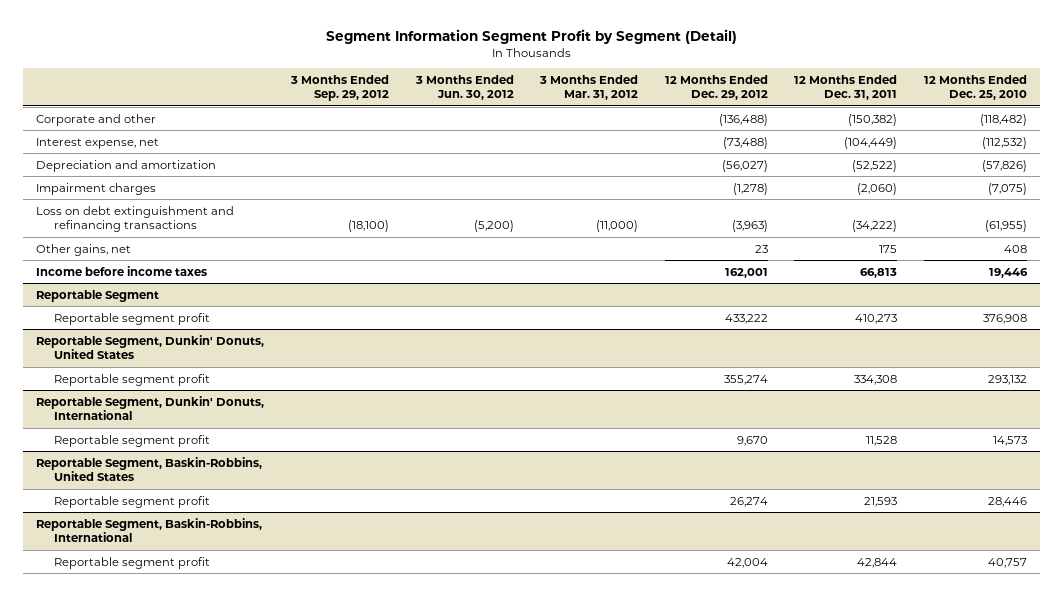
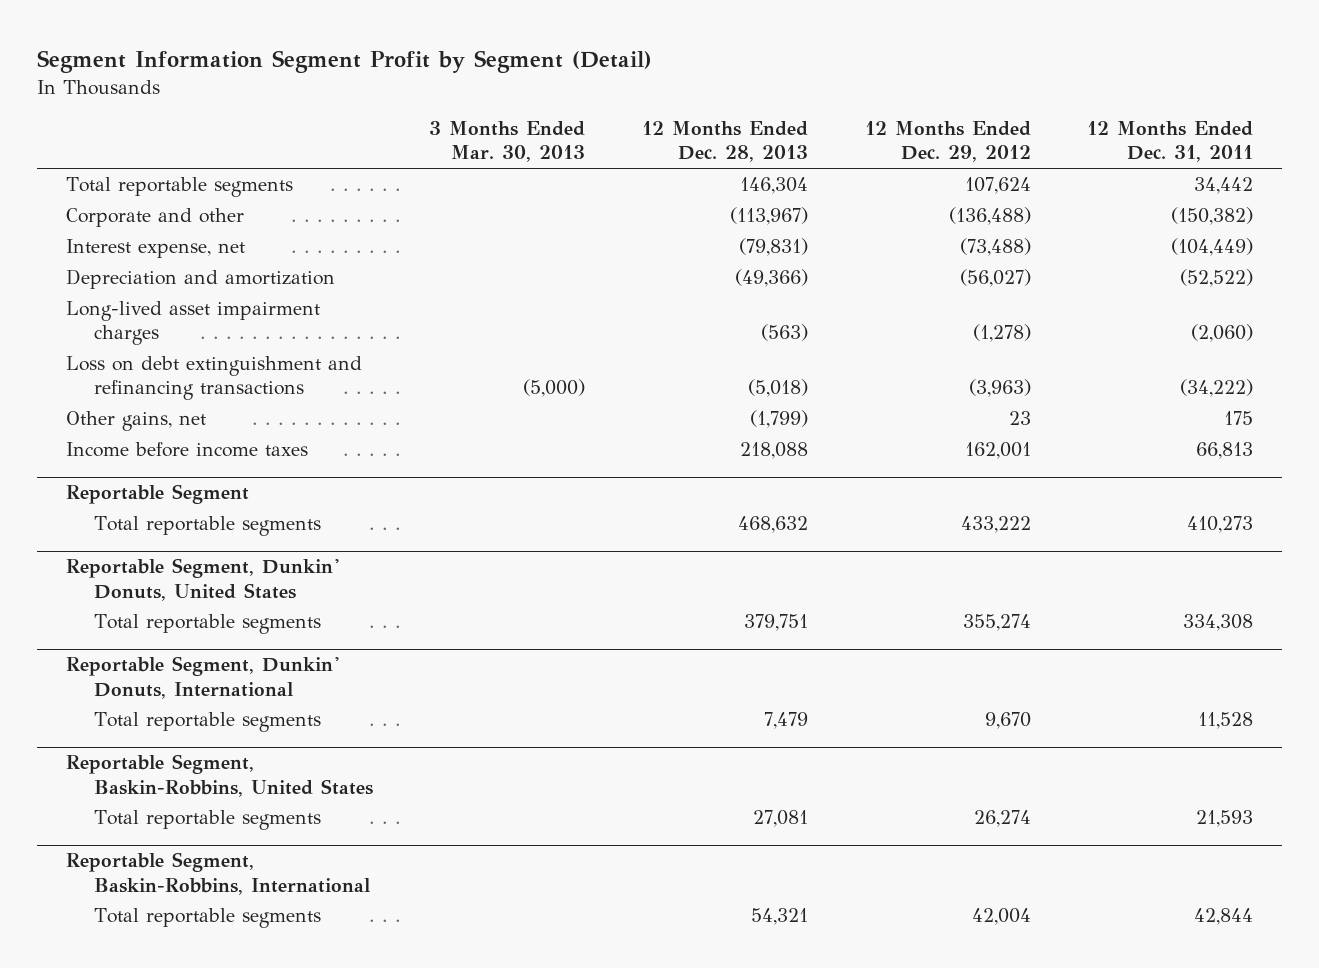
[290,74,390,102] 3 Months Ended Sep. 29, 2012 -> none
[414,74,514,101] 3 Months Ended Jun. 30, 2012 -> none
[539,74,639,101] 3 Months Ended Mar. 31, 2012 -> none
[924,74,1028,101] 12 Months Ended Dec. 25, 2010 -> none
none -> [429,121,586,163] 3 Months Ended Mar. 30, 2013
none -> [641,121,808,163] 12 Months Ended Dec. 28, 2013
none -> [65,177,293,198] Total reportable segments
[36,182,157,195] Impairment charges -> [65,301,320,346] Long-lived asset impairment charges
[53,312,210,325] Reportable segment profit -> [93,516,321,537] Total reportable segments
[53,373,210,386] Reportable segment profit -> [93,614,321,635] Total reportable segments
[53,434,210,447] Reportable segment profit -> [93,712,321,733] Total reportable segments
[53,495,210,508] Reportable segment profit -> [93,810,321,831] Total reportable segments
[53,556,210,569] Reportable segment profit -> [93,908,321,929] Total reportable segments

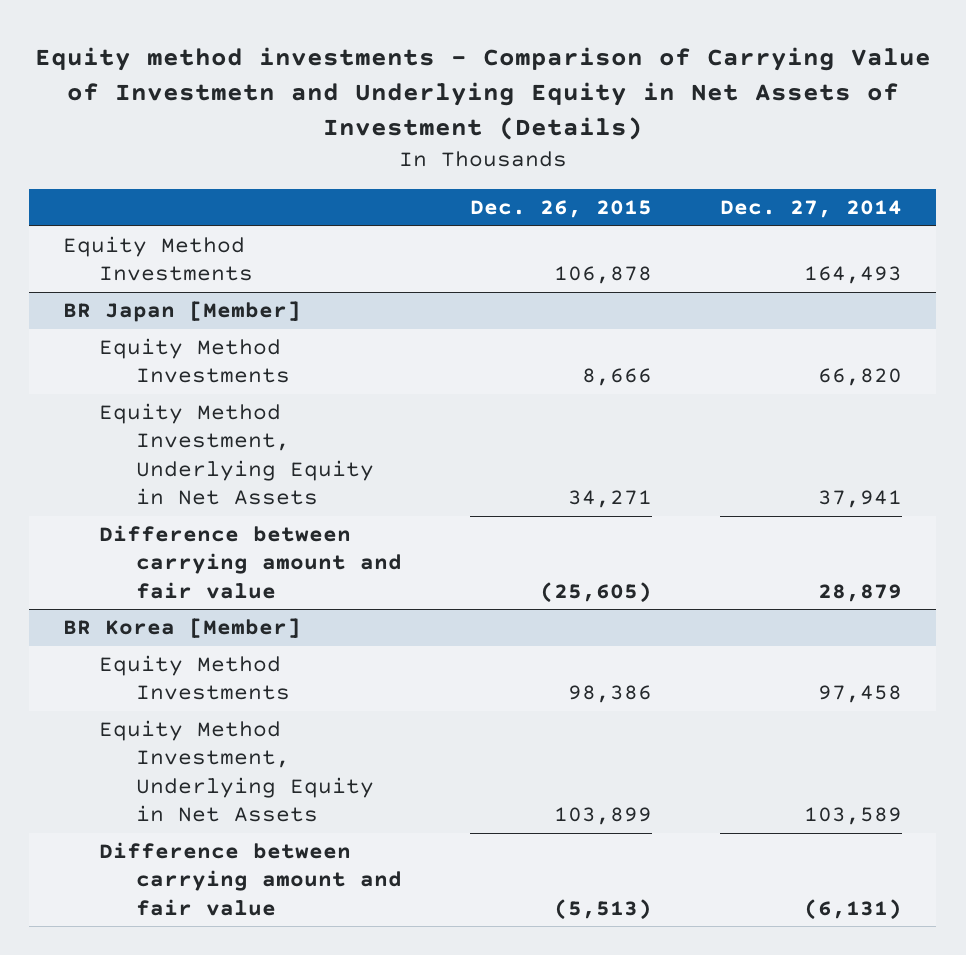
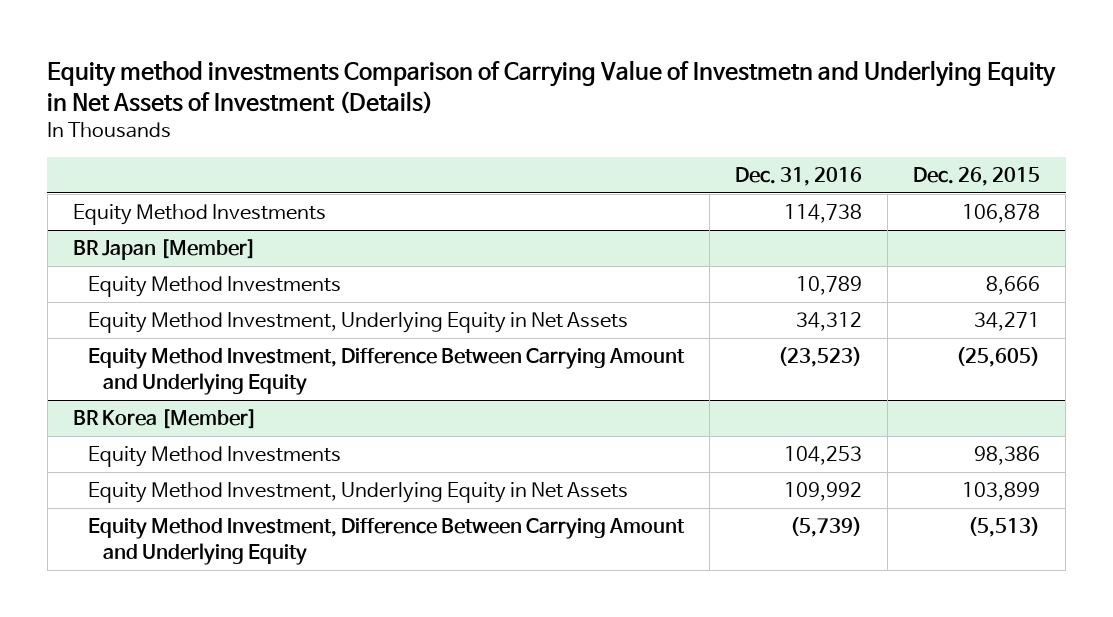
[34,46,931,141] Equity method investments - Comparison of Carrying Value of Investmetn and Underlying Equity in Net Assets of Investment (Details) -> [47,59,1057,114] Equity method investments Comparison of Carrying Value of Investmetn and Underlying Equity in Net Assets of Investment (Details)
[720,200,903,219] Dec. 27, 2014 -> none
none -> [735,167,863,187] Dec. 31, 2016
[99,525,402,599] Difference between carrying amount and fair value -> [88,348,686,396] Equity Method Investment, Difference Between Carrying Amount and Underlying Equity
[99,842,402,916] Difference between carrying amount and fair value -> [88,518,686,566] Equity Method Investment, Difference Between Carrying Amount and Underlying Equity

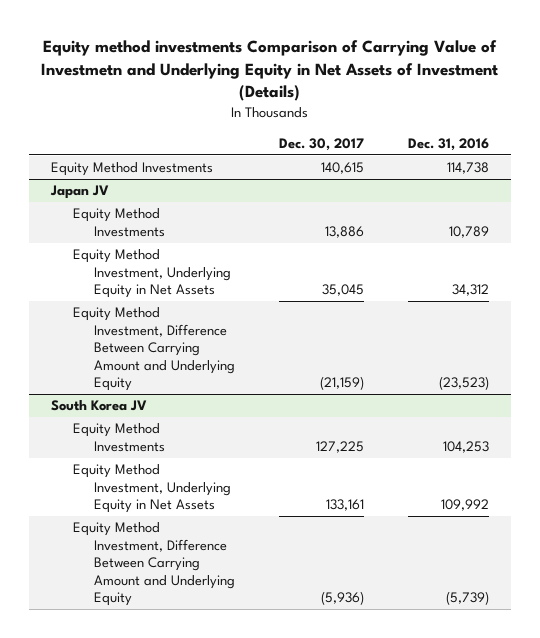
[913,167,1041,187] Dec. 26, 2015 -> none
none -> [278,138,364,152] Dec. 30, 2017
[72,239,256,261] BR Japan [Member] -> [49,185,109,200] Japan JV
[72,409,257,430] BR Korea [Member] -> [50,400,147,412] South Korea JV

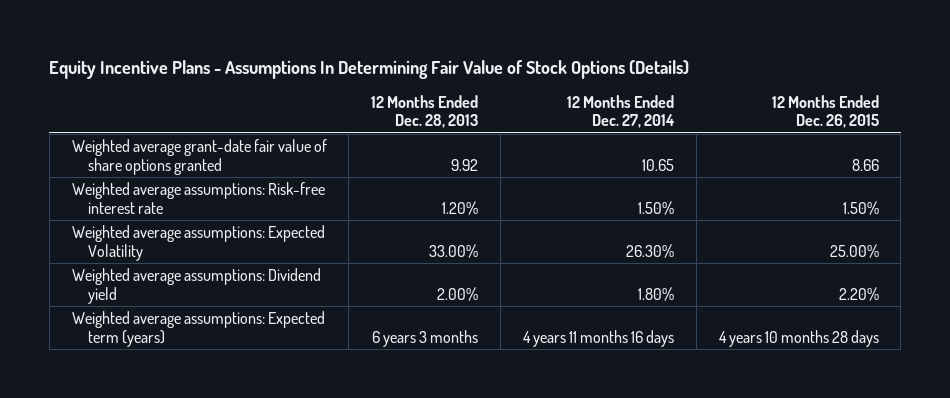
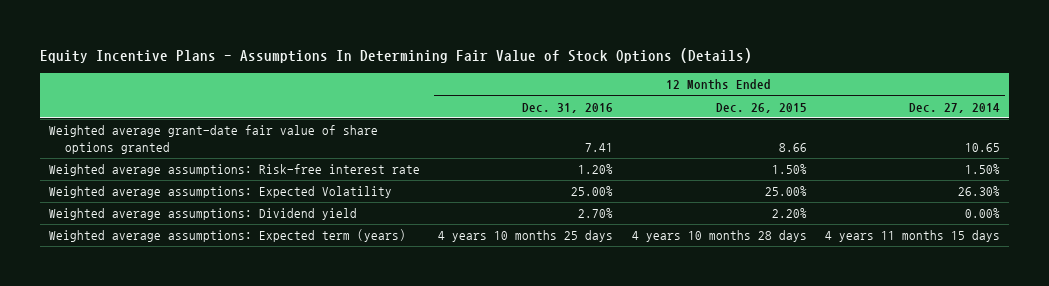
[371,94,479,129] 12 Months Ended Dec. 28, 2013 -> none
none -> [522,102,614,113] Dec. 31, 2016
[637,286,674,301] 1.80% -> [964,208,1000,219] 0.00%
[522,329,674,347] 4 years 11 months 16 days -> [824,230,1000,243] 4 years 11 months 15 days

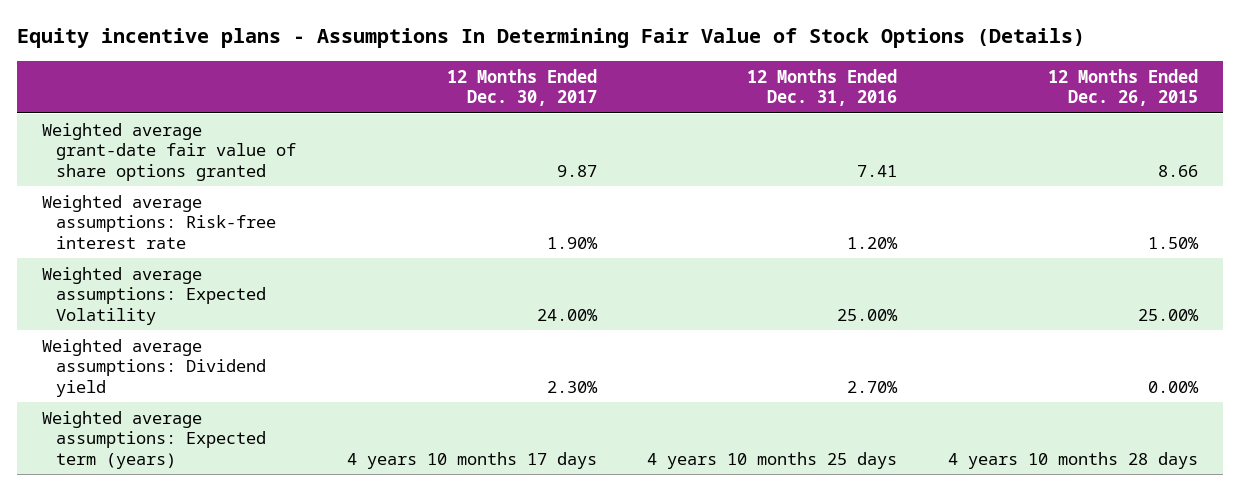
[40,48,753,64] Equity Incentive Plans - Assumptions In Determining Fair Value of Stock Options (Details) -> [16,28,1085,49] Equity incentive plans - Assumptions In Determining Fair Value of Stock Options (Details)
[908,102,1000,113] Dec. 27, 2014 -> none
none -> [446,68,597,107] 12 Months Ended Dec. 30, 2017
[771,208,807,219] 2.20% -> [1147,380,1199,393] 0.00%

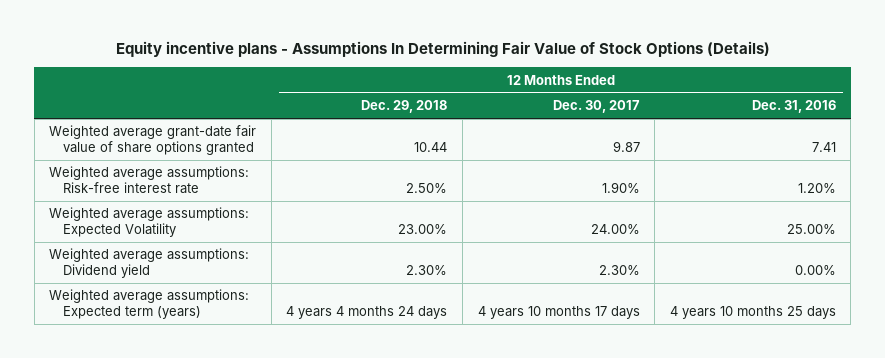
[1047,68,1198,107] 12 Months Ended Dec. 26, 2015 -> none
none -> [361,100,448,114] Dec. 29, 2018
[847,380,899,393] 2.70% -> [794,264,836,275] 0.00%

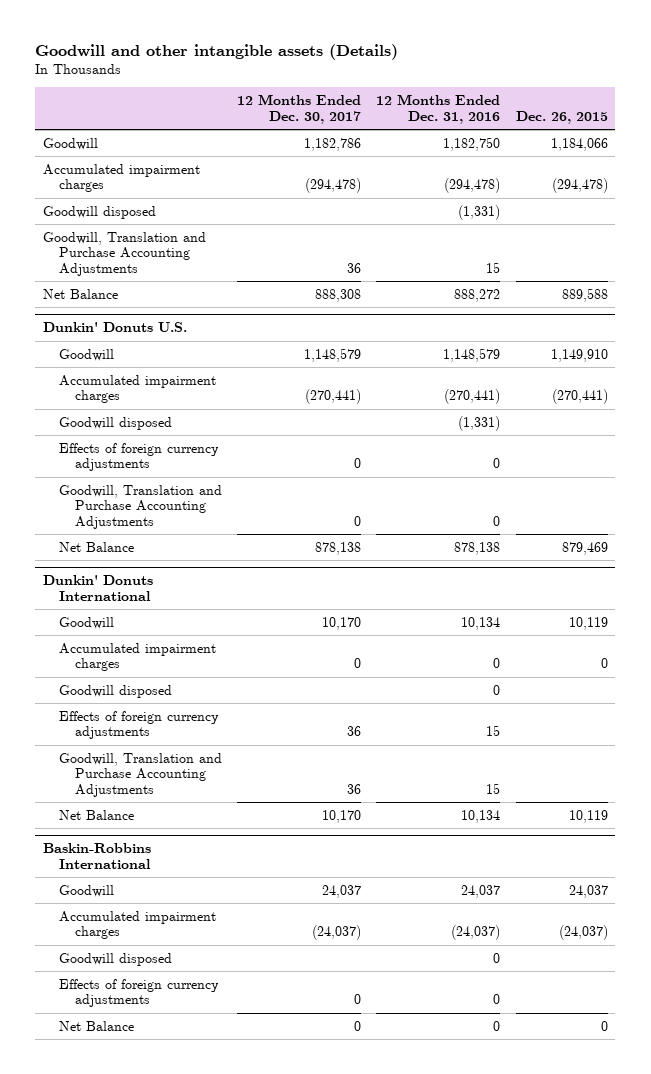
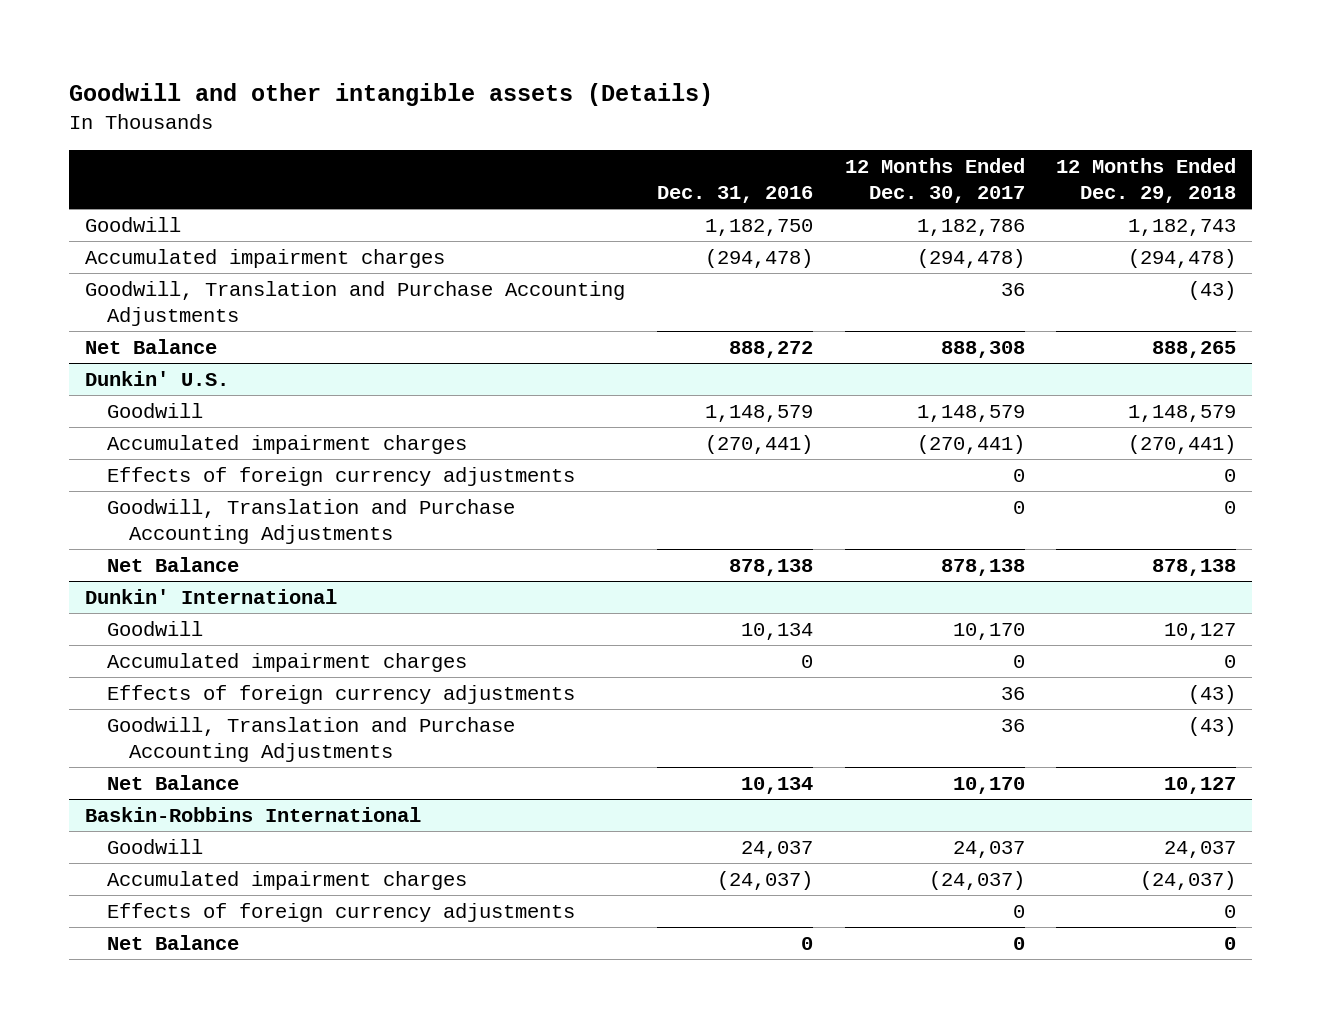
[376,94,501,124] 12 Months Ended Dec. 31, 2016 -> none
[515,110,608,124] Dec. 26, 2015 -> none
none -> [656,185,813,203] Dec. 31, 2016
none -> [1056,157,1237,203] 12 Months Ended Dec. 29, 2018
[42,205,156,219] Goodwill disposed -> none
[42,322,187,333] Dunkin' Donuts U.S. -> [85,370,230,386] Dunkin' U.S.
[59,416,173,430] Goodwill disposed -> none
[42,575,153,601] Dunkin' Donuts International -> [85,588,338,604] Dunkin' International
[59,684,173,698] Goodwill disposed -> none
[59,952,173,966] Goodwill disposed -> none

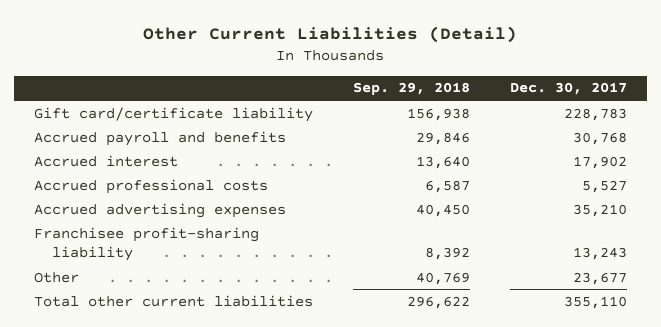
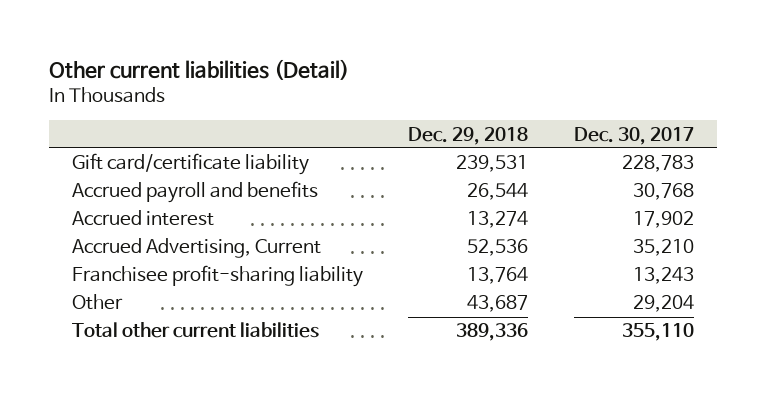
[143,25,518,43] Other Current Liabilities (Detail) -> [48,59,349,81] Other current liabilities (Detail)
[352,82,470,96] Sep. 29, 2018 -> none
none -> [408,126,529,145] Dec. 29, 2018
[34,178,269,194] Accrued professional costs -> none
[34,202,287,218] Accrued advertising expenses -> [71,238,321,259] Accrued Advertising, Current
[572,271,627,285] 23,677 -> [633,295,695,313] 29,204

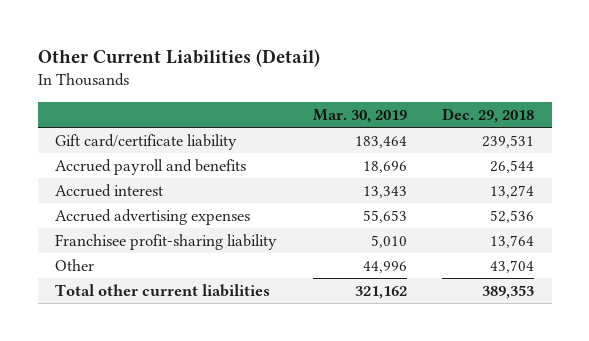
[48,59,349,81] Other current liabilities (Detail) -> [37,49,320,68] Other Current Liabilities (Detail)
[574,126,695,145] Dec. 30, 2017 -> none
none -> [312,109,407,124] Mar. 30, 2019
[71,238,321,259] Accrued Advertising, Current -> [55,209,251,226] Accrued advertising expenses
[467,295,529,313] 43,687 -> [490,260,535,274] 43,704
[456,323,529,342] 389,336 -> [482,285,535,300] 389,353

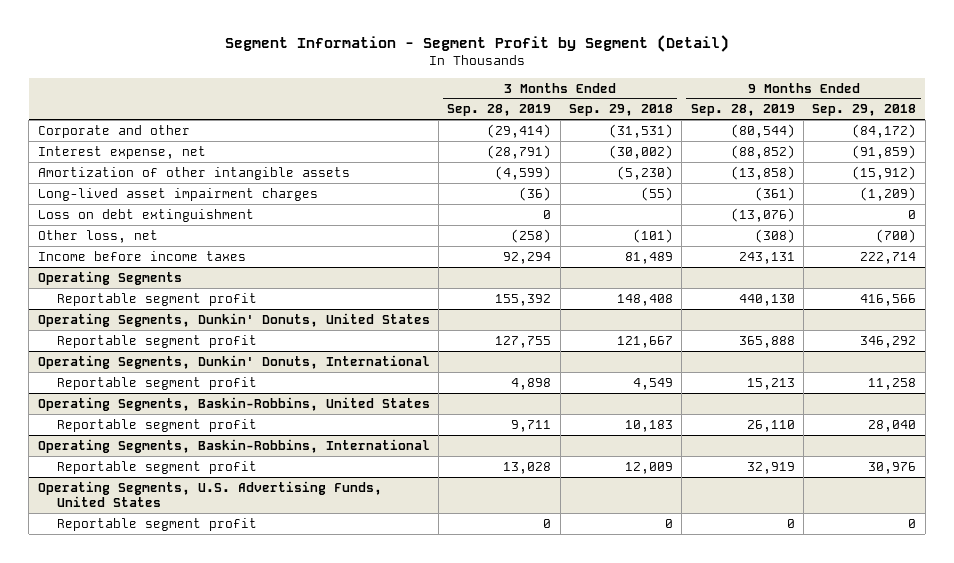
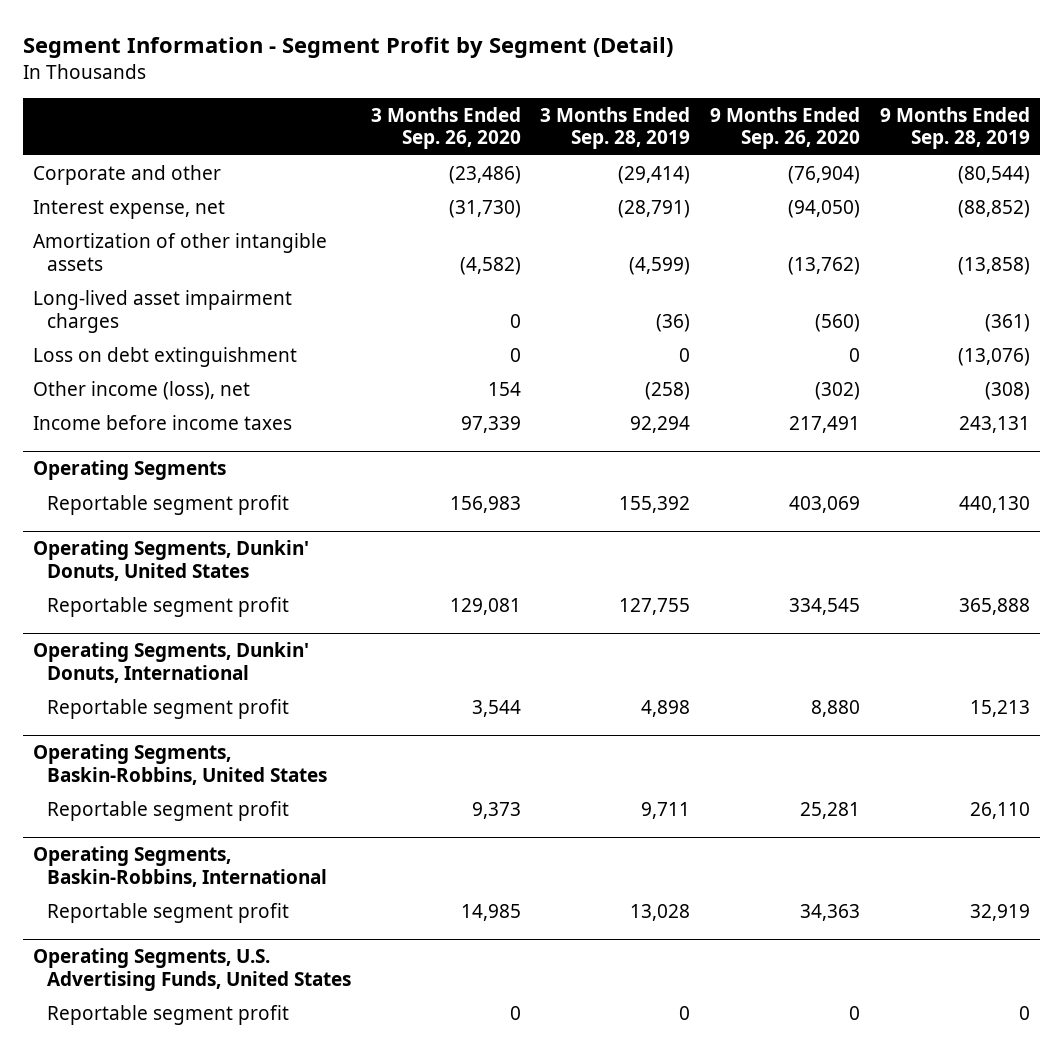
[569,104,674,117] Sep. 29, 2018 -> none
[812,104,917,117] Sep. 29, 2018 -> none
none -> [370,106,521,150] 3 Months Ended Sep. 26, 2020
none -> [710,106,861,150] 9 Months Ended Sep. 26, 2020
[37,229,158,243] Other loss, net -> [32,381,250,401] Other income (loss), net

